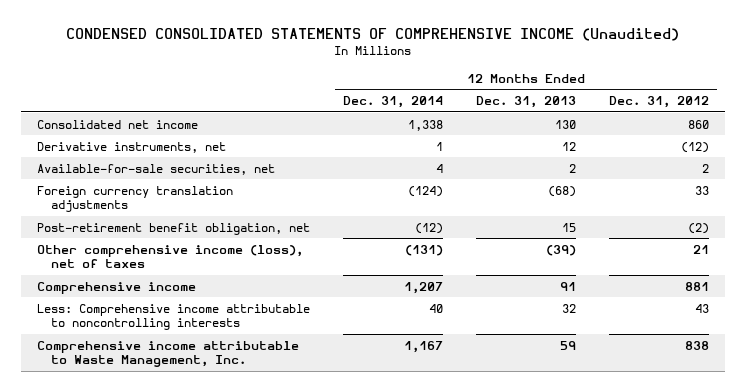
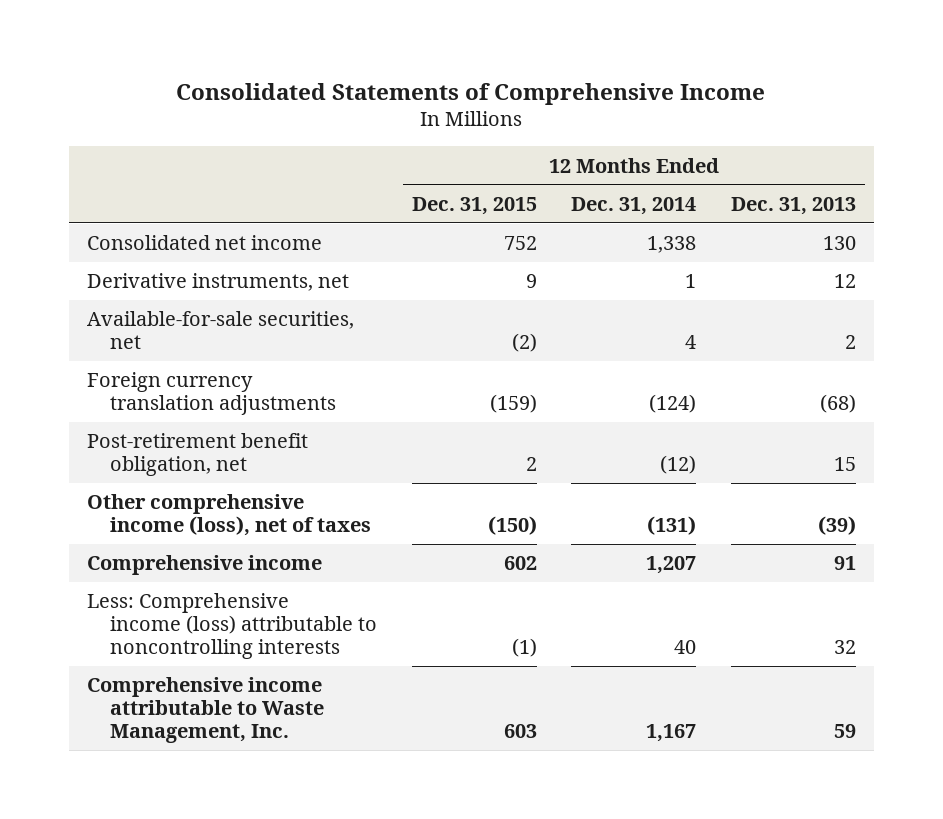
[66,28,680,42] CONDENSED CONSOLIDATED STATEMENTS OF COMPREHENSIVE INCOME (Unaudited) -> [176,82,766,105] Consolidated Statements of Comprehensive Income
[608,95,709,108] Dec. 31, 2012 -> none
none -> [411,196,537,215] Dec. 31, 2015
[37,303,311,330] Less: Comprehensive income attributable to noncontrolling interests -> [86,593,377,659] Less: Comprehensive income (loss) attributable to noncontrolling interests

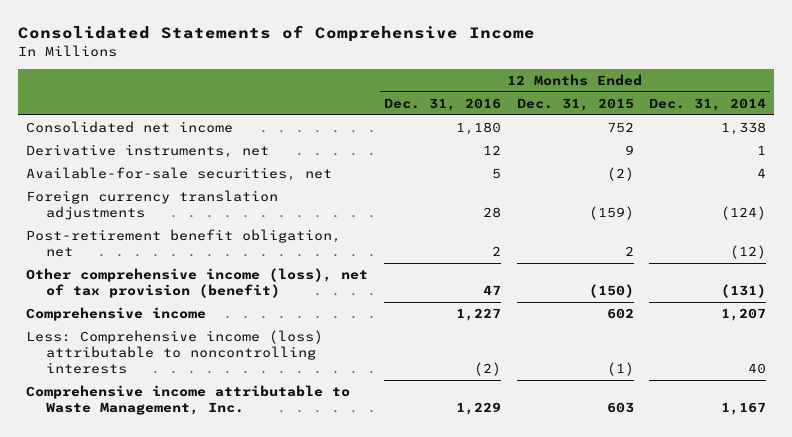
[731,196,857,215] Dec. 31, 2013 -> none
none -> [383,97,501,111] Dec. 31, 2016
[86,494,371,537] Other comprehensive income (loss), net of taxes -> [26,267,369,298] Other comprehensive income (loss), net of tax provision (benefit)

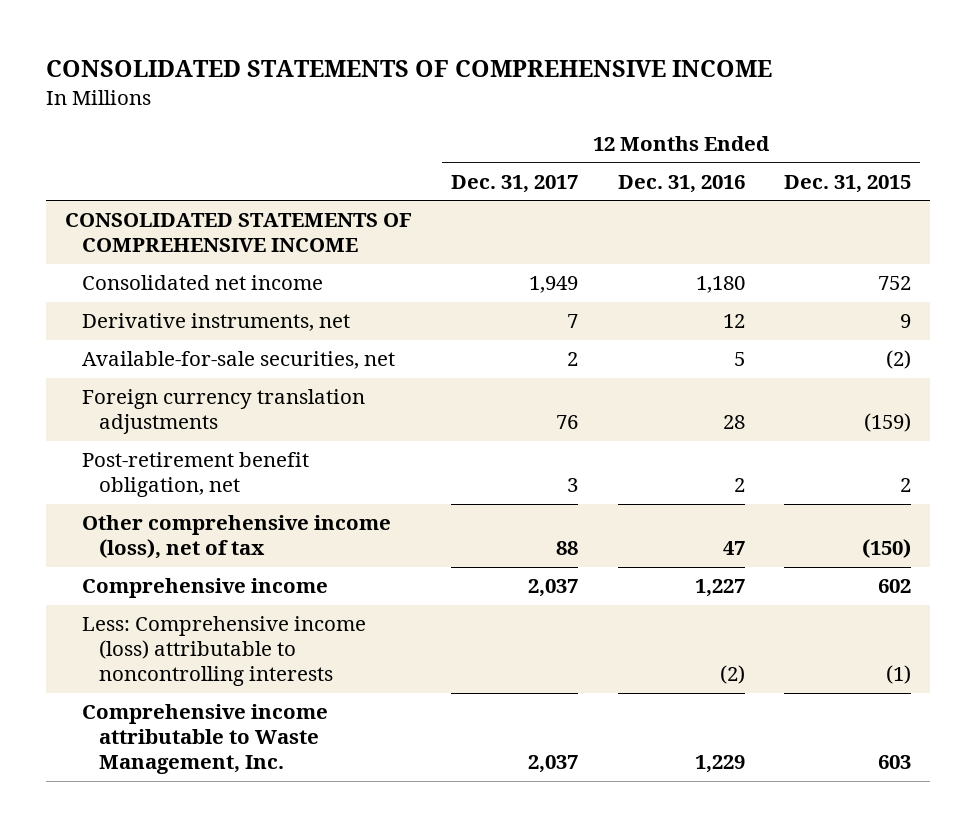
[18,25,536,43] Consolidated Statements of Comprehensive Income -> [45,60,772,78] CONSOLIDATED STATEMENTS OF COMPREHENSIVE INCOME
[649,97,767,111] Dec. 31, 2014 -> none
none -> [451,174,579,193] Dec. 31, 2017
none -> [65,213,413,253] CONSOLIDATED STATEMENTS OF COMPREHENSIVE INCOME
[26,267,369,298] Other comprehensive income (loss), net of tax provision (benefit) -> [82,515,392,560] Other comprehensive income (loss), net of tax

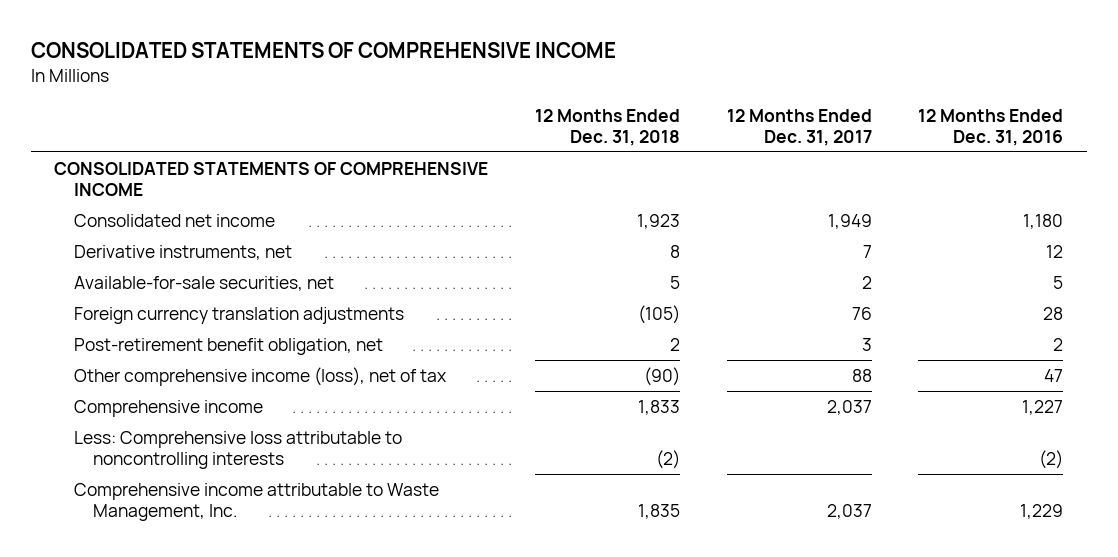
[783,174,911,193] Dec. 31, 2015 -> none
none -> [534,109,680,146] 12 Months Ended Dec. 31, 2018
[82,616,367,687] Less: Comprehensive income (loss) attributable to noncontrolling interests -> [73,430,402,469] Less: Comprehensive loss attributable to noncontrolling interests

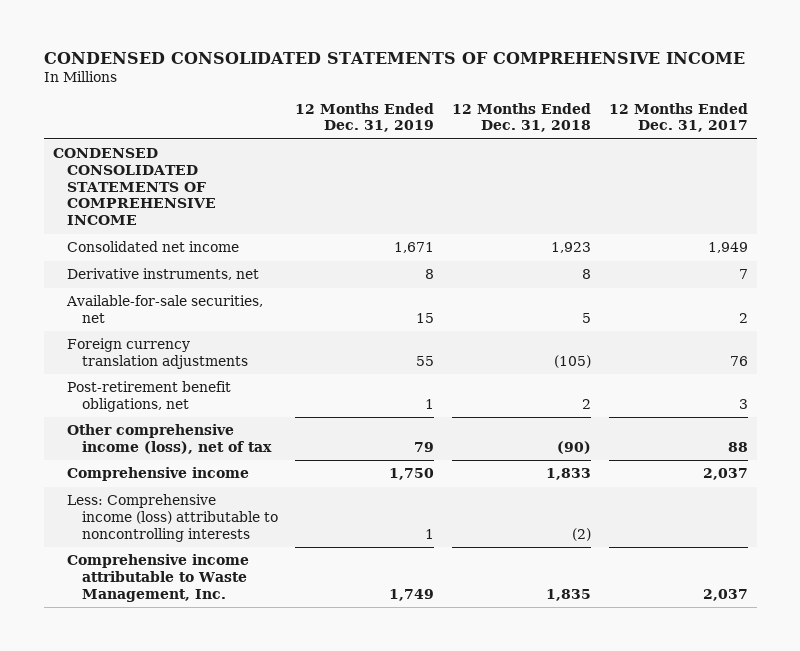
[30,42,616,59] CONSOLIDATED STATEMENTS OF COMPREHENSIVE INCOME -> [43,52,745,65] CONDENSED CONSOLIDATED STATEMENTS OF COMPREHENSIVE INCOME
[918,109,1064,146] 12 Months Ended Dec. 31, 2016 -> none
none -> [295,102,435,133] 12 Months Ended Dec. 31, 2019
[54,161,489,196] CONSOLIDATED STATEMENTS OF COMPREHENSIVE INCOME -> [52,148,217,226] CONDENSED CONSOLIDATED STATEMENTS OF COMPREHENSIVE INCOME
[73,337,383,355] Post-retirement benefit obligation, net -> [67,381,232,412] Post-retirement benefit obligations, net
[73,430,402,469] Less: Comprehensive loss attributable to noncontrolling interests -> [67,494,278,542] Less: Comprehensive income (loss) attributable to noncontrolling interests

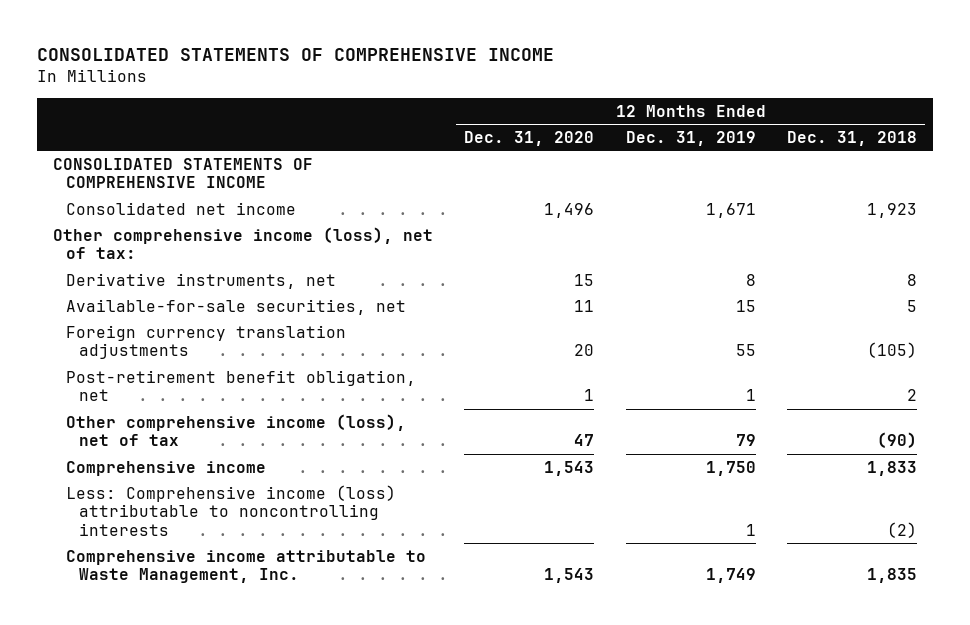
[43,52,745,65] CONDENSED CONSOLIDATED STATEMENTS OF COMPREHENSIVE INCOME -> [37,48,555,62] CONSOLIDATED STATEMENTS OF COMPREHENSIVE INCOME
[608,102,748,133] 12 Months Ended Dec. 31, 2017 -> none
none -> [464,130,595,146] Dec. 31, 2020
[52,148,217,226] CONDENSED CONSOLIDATED STATEMENTS OF COMPREHENSIVE INCOME -> [52,157,313,189] CONSOLIDATED STATEMENTS OF COMPREHENSIVE INCOME
none -> [52,226,433,260] Other comprehensive income (loss), net of tax:
[67,381,232,412] Post-retirement benefit obligations, net -> [65,369,416,402] Post-retirement benefit obligation, net

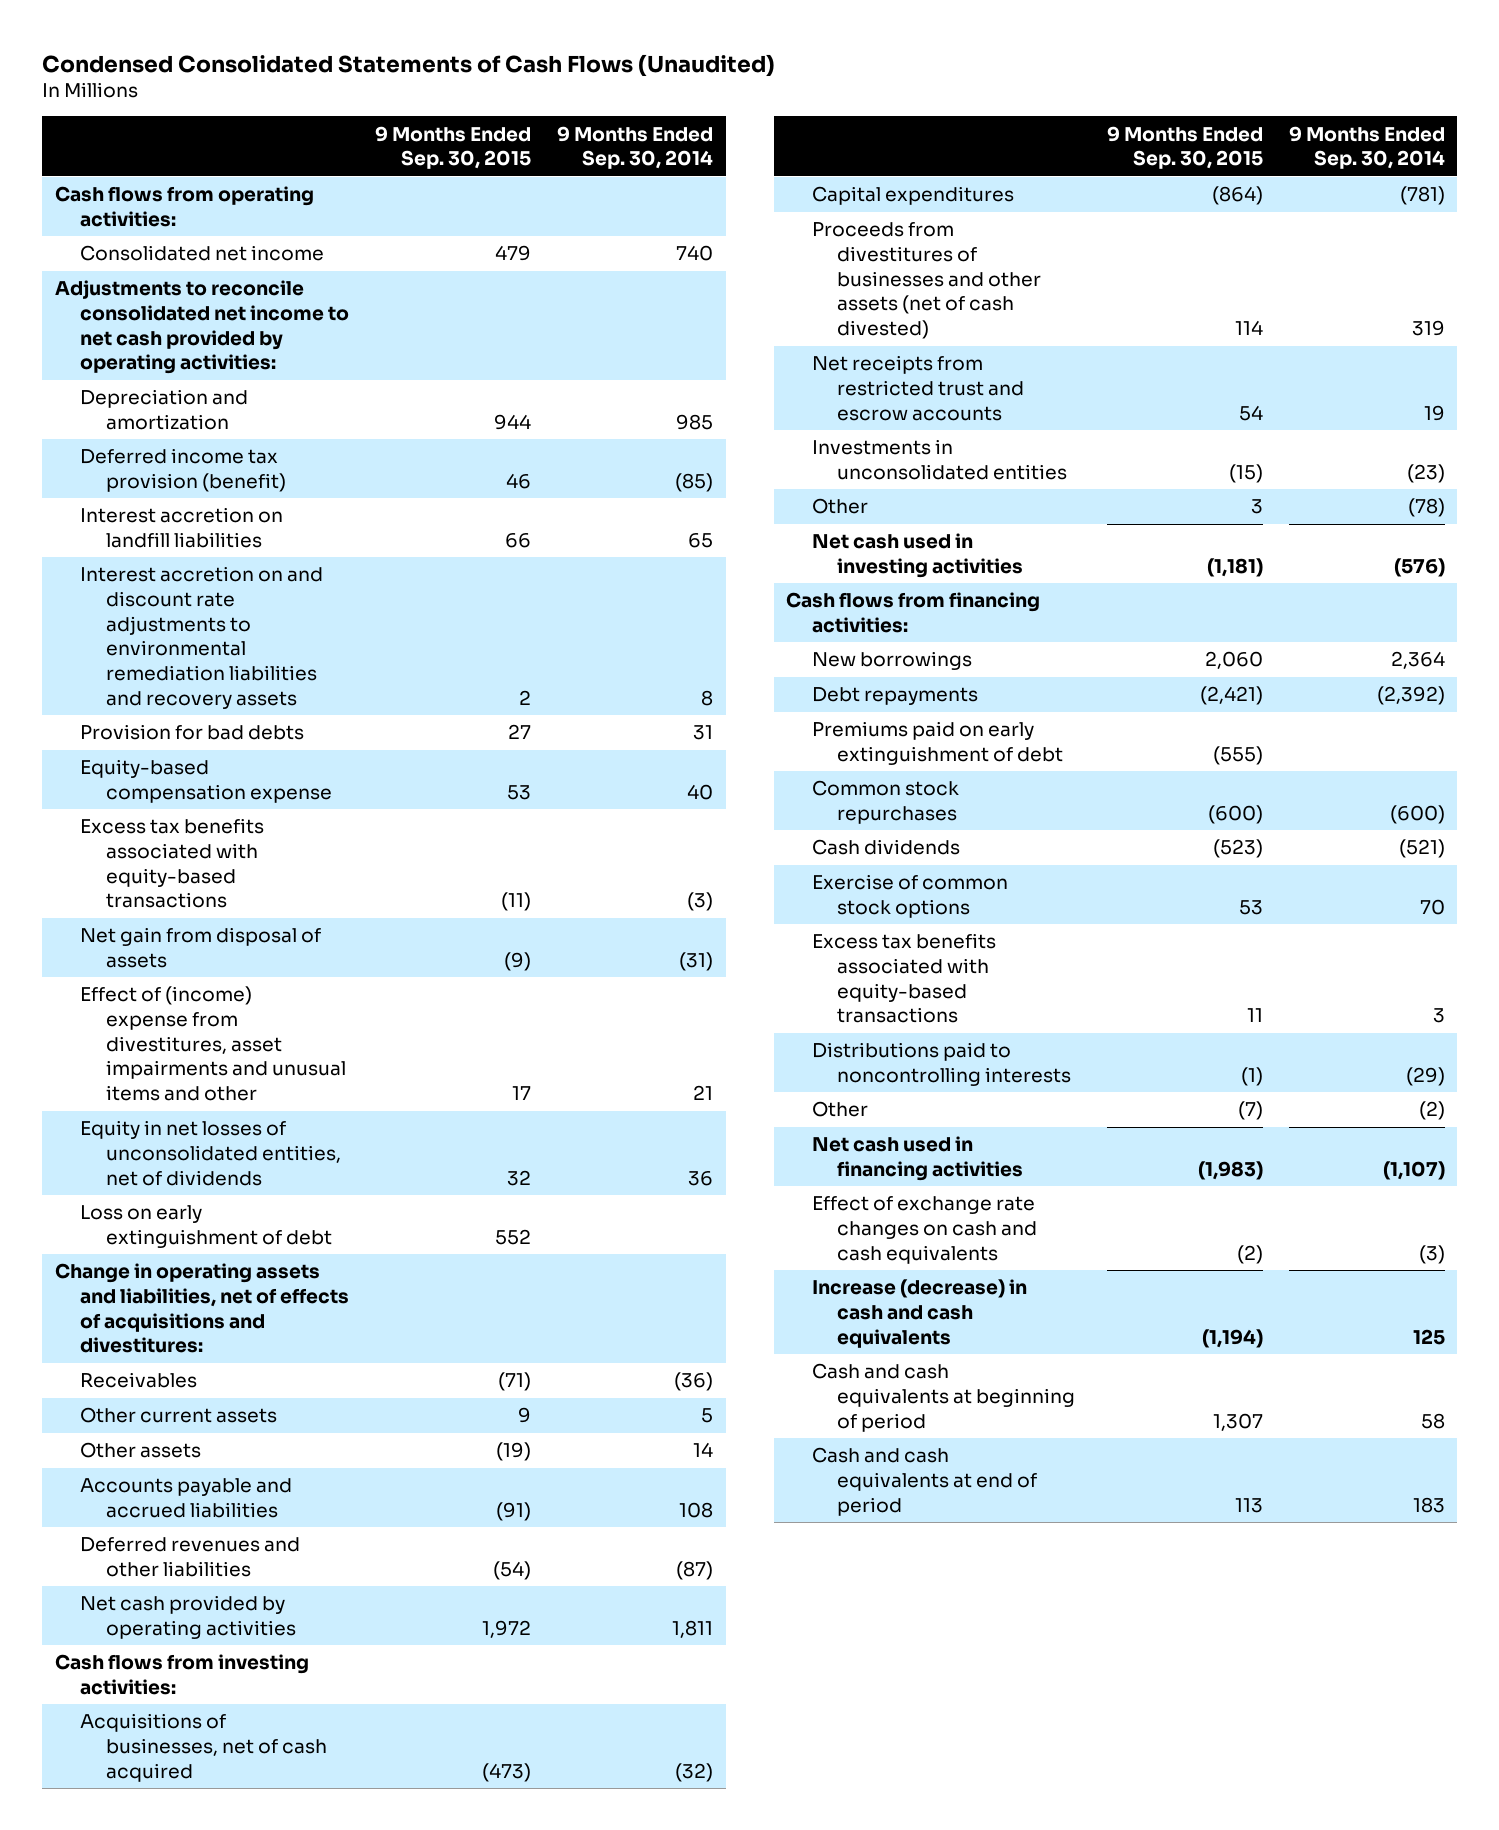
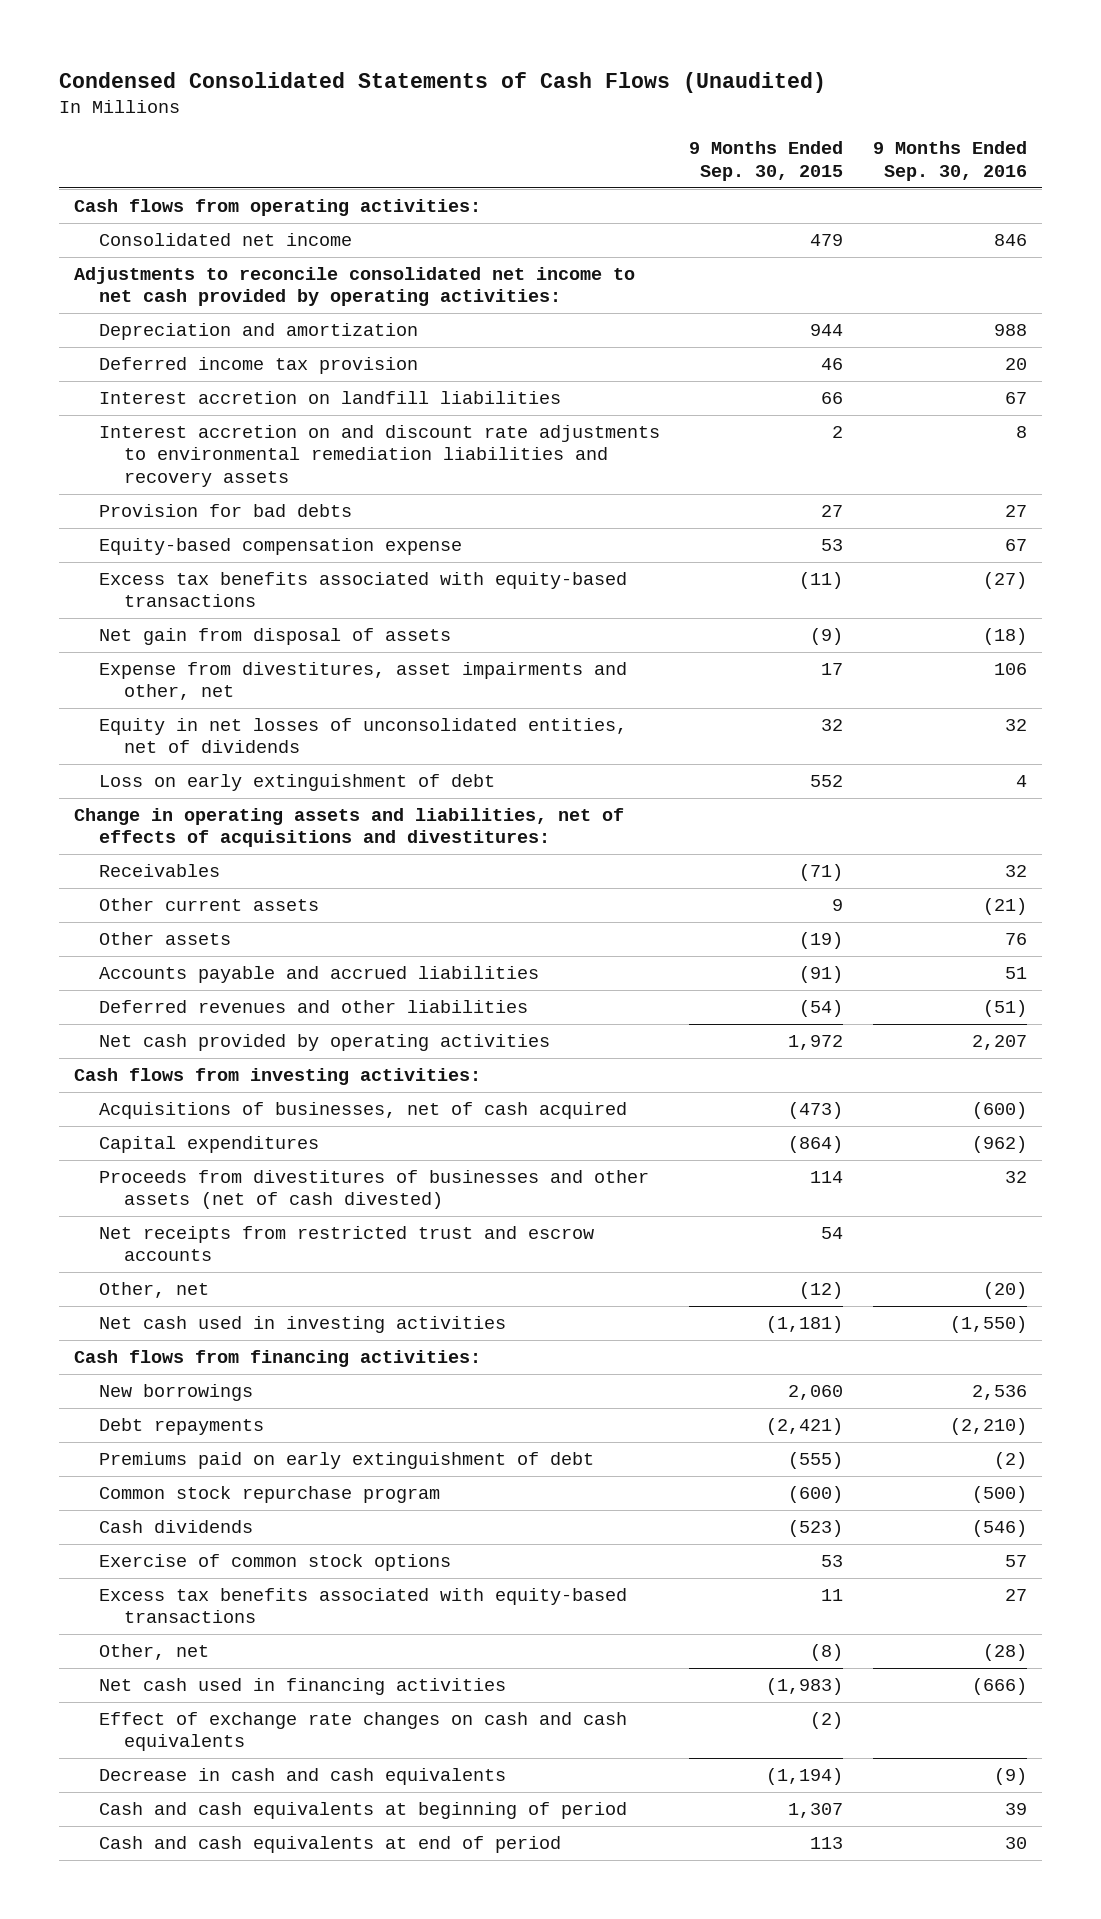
[556,125,713,170] 9 Months Ended Sep. 30, 2014 -> none
none -> [872,141,1027,181] 9 Months Ended Sep. 30, 2016
[80,448,286,493] Deferred income tax provision (benefit) -> [99,357,419,375] Deferred income tax provision
[80,986,346,1102] Effect of (income) expense from divestitures, asset impairments and unusual items and other -> [99,662,628,701] Expense from divestitures, asset impairments and other, net
[811,439,1068,481] Investments in unconsolidated entities -> none
[811,498,868,515] Other -> [99,1282,210,1299] Other, net
[1250,499,1263,515] 3 -> [799,1282,844,1300] (12)
[811,780,959,825] Common stock repurchases -> [99,1486,441,1504] Common stock repurchase program
[811,1042,1072,1087] Distributions paid to noncontrolling interests -> none
[811,1101,868,1118] Other -> [99,1644,210,1661] Other, net
[1237,1101,1263,1121] (7) -> [810,1644,844,1662] (8)
[811,1279,1027,1348] Increase (decrease) in cash and cash equivalents -> [99,1768,507,1786] Decrease in cash and cash equivalents

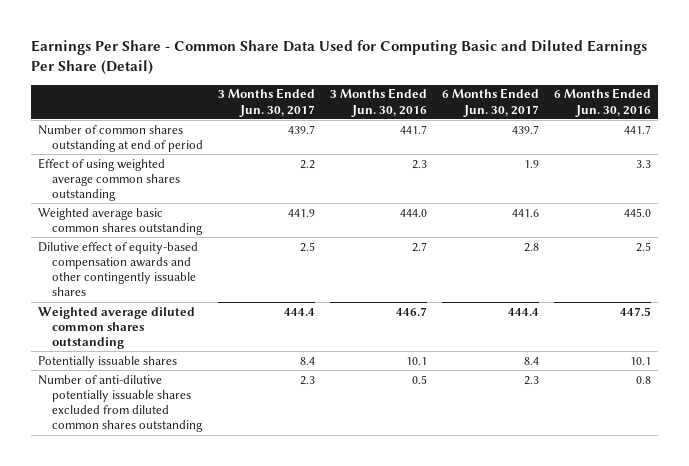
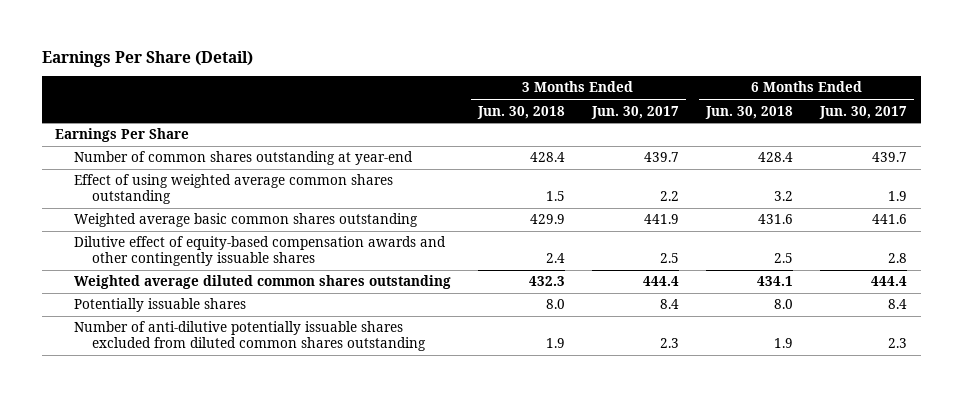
[30,39,647,76] Earnings Per Share - Common Share Data Used for Computing Basic and Diluted Earnings Per Share (Detail) -> [41,50,253,67] Earnings Per Share (Detail)
[329,88,427,117] 3 Months Ended Jun. 30, 2016 -> none
[553,88,651,117] 6 Months Ended Jun. 30, 2016 -> none
none -> [476,105,565,119] Jun. 30, 2018
none -> [705,105,794,119] Jun. 30, 2018
none -> [55,128,190,143] Earnings Per Share
[37,124,203,153] Number of common shares outstanding at end of period -> [73,151,413,166] Number of common shares outstanding at year-end

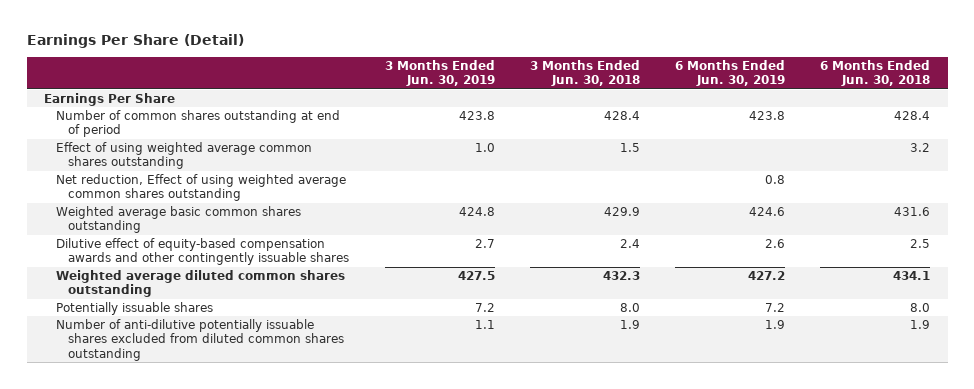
[590,105,679,119] Jun. 30, 2017 -> none
[819,105,908,119] Jun. 30, 2017 -> none
none -> [384,60,495,87] 3 Months Ended Jun. 30, 2019
none -> [674,60,785,87] 6 Months Ended Jun. 30, 2019
[73,151,413,166] Number of common shares outstanding at year-end -> [56,110,341,138] Number of common shares outstanding at end of period
none -> [56,174,347,202] Net reduction, Effect of using weighted average common shares outstanding

